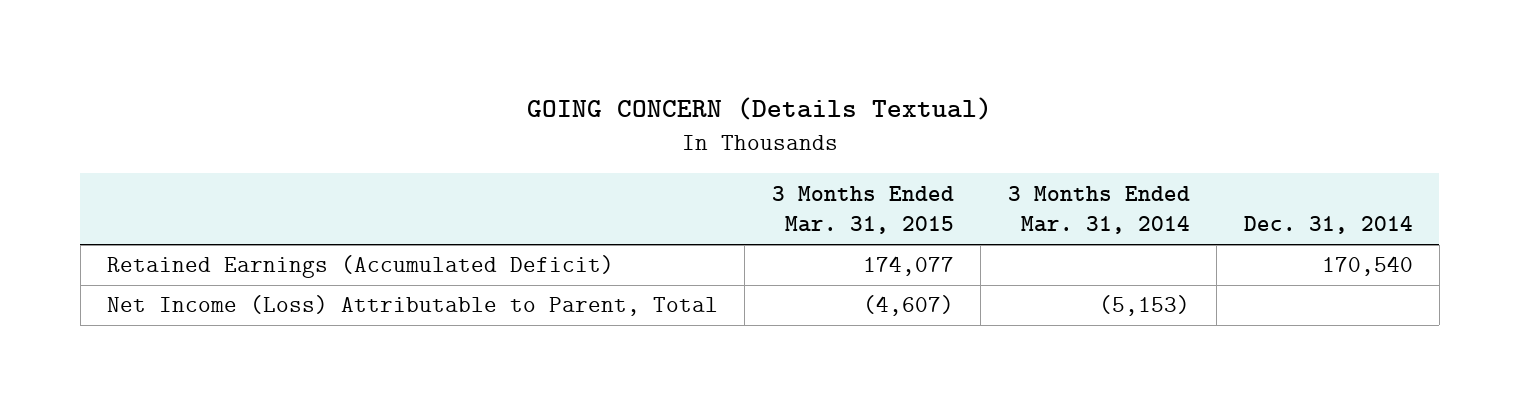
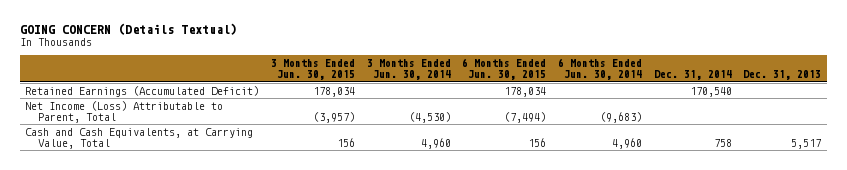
[771,185,954,235] 3 Months Ended Mar. 31, 2015 -> none
[1007,185,1190,235] 3 Months Ended Mar. 31, 2014 -> none
none -> [271,59,356,81] 3 Months Ended Jun. 30, 2015
none -> [366,59,451,81] 3 Months Ended Jun. 30, 2014
none -> [462,58,547,81] 6 Months Ended Jun. 30, 2015
none -> [558,58,643,81] 6 Months Ended Jun. 30, 2014
none -> [743,70,822,81] Dec. 31, 2013
none -> [25,127,254,150] Cash and Cash Equivalents, at Carrying Value, Total

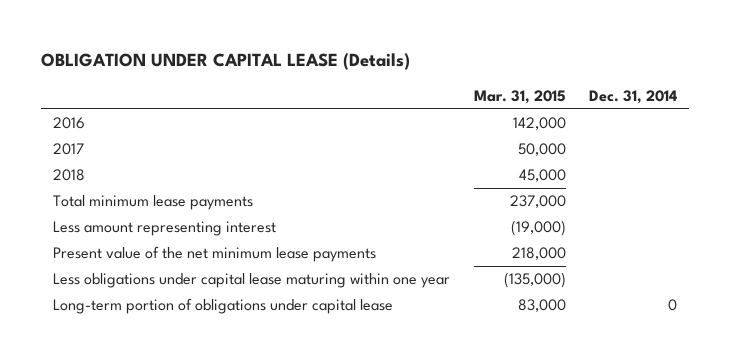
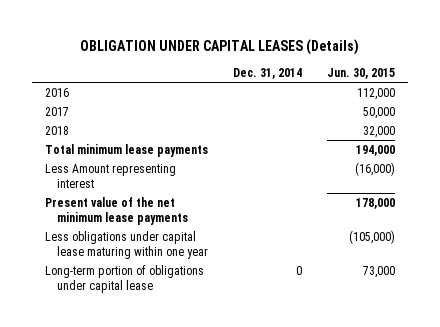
[41,53,411,71] OBLIGATION UNDER CAPITAL LEASE (Details) -> [79,39,359,56] OBLIGATION UNDER CAPITAL LEASES (Details)
[473,89,566,104] Mar. 31, 2015 -> none
none -> [327,67,396,79] Jun. 30, 2015
[53,221,277,237] Less amount representing interest -> [44,163,176,188] Less Amount representing interest

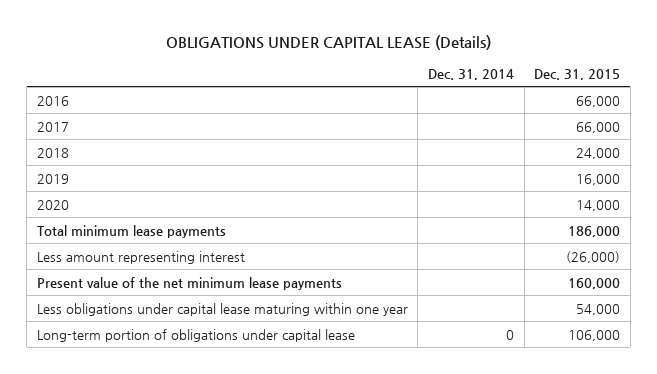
[79,39,359,56] OBLIGATION UNDER CAPITAL LEASES (Details) -> [166,35,492,51] OBLIGATIONS UNDER CAPITAL LEASE (Details)
[327,67,396,79] Jun. 30, 2015 -> none
none -> [534,68,621,80] Dec. 31, 2015
none -> [36,173,69,184] 2019
none -> [36,199,69,210] 2020
[44,163,176,188] Less Amount representing interest -> [36,250,245,264] Less amount representing interest

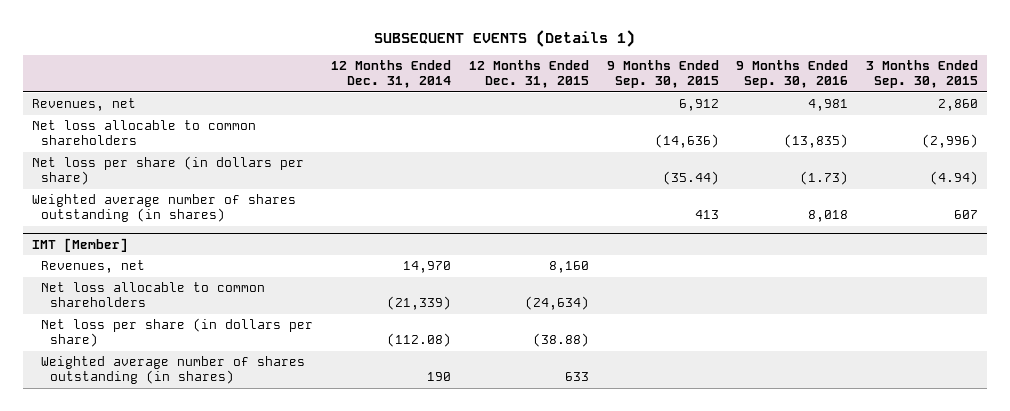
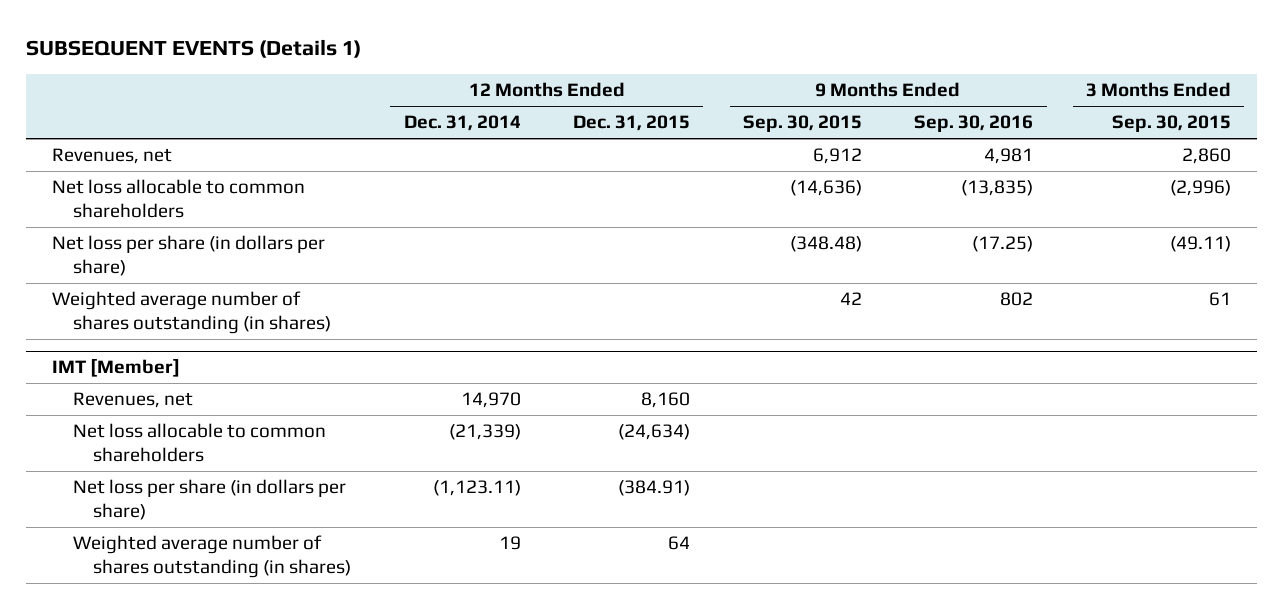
[662,171,719,186] (35.44) -> [789,236,862,253] (348.48)
[800,171,849,186] (1.73) -> [972,236,1034,253] (17.25)
[930,171,979,186] (4.94) -> [1170,236,1232,253] (49.11)
[694,210,719,220] 413 -> [839,292,862,306] 42
[808,210,849,223] 8,018 -> [1000,292,1034,307] 802
[954,210,979,220] 607 -> [1209,292,1232,307] 61
[387,333,452,348] (112.08) -> [432,480,521,497] (1,123.11)
[532,333,589,348] (38.88) -> [618,480,691,497] (384.91)
[427,372,452,382] 190 -> [498,536,521,551] 19
[564,372,589,382] 633 -> [668,536,691,551] 64

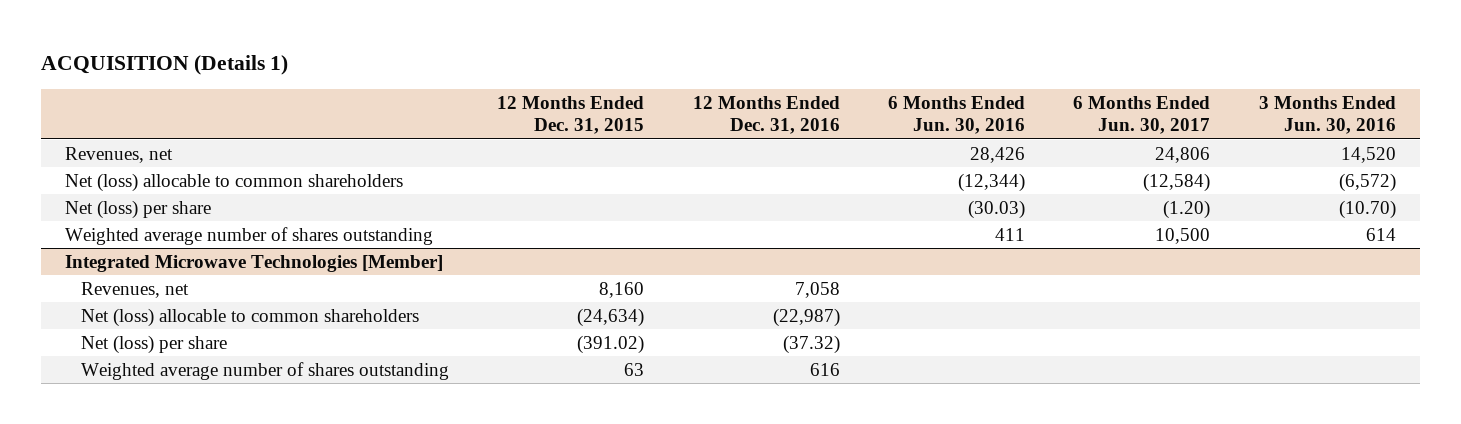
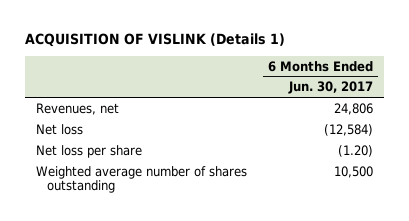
[40,54,288,75] ACQUISITION (Details 1) -> [24,32,285,47] ACQUISITION OF VISLINK (Details 1)
[497,95,645,134] 12 Months Ended Dec. 31, 2015 -> none
[692,95,840,134] 12 Months Ended Dec. 31, 2016 -> none
[888,95,1026,134] 6 Months Ended Jun. 30, 2016 -> none
[1258,95,1396,134] 3 Months Ended Jun. 30, 2016 -> none
[65,172,404,192] Net (loss) allocable to common shareholders -> [35,123,83,135] Net loss
[65,199,212,219] Net (loss) per share -> [35,144,142,158] Net loss per share
[65,254,444,272] Integrated Microwave Technologies [Member] -> none
[80,281,189,298] Revenues, net -> none
[80,307,419,327] Net (loss) allocable to common shareholders -> none
[80,334,227,354] Net (loss) per share -> none
[80,361,449,380] Weighted average number of shares outstanding -> none

